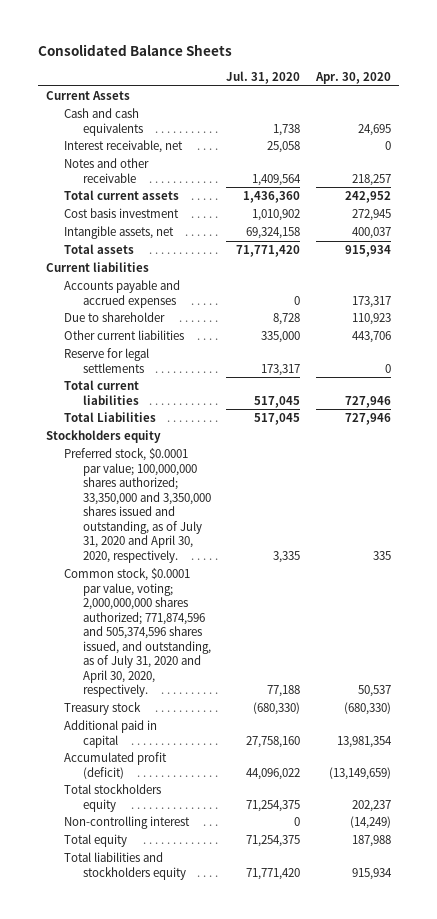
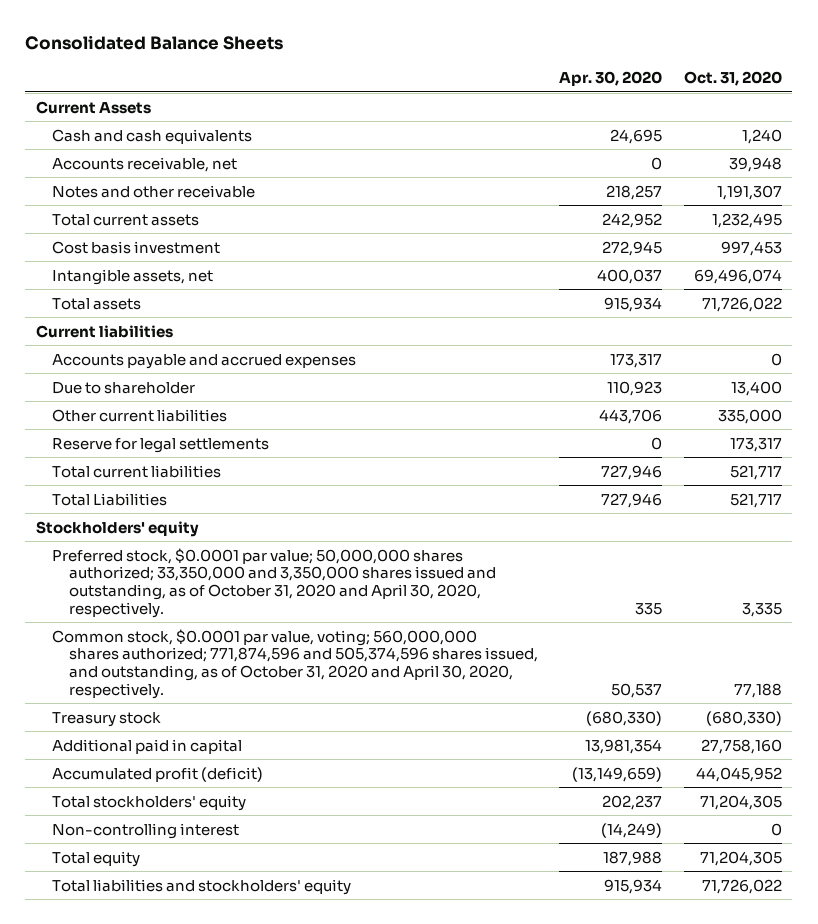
[226,70,301,84] Jul. 31, 2020 -> none
none -> [683,70,782,86] Oct. 31, 2020
[64,140,184,154] Interest receivable, net -> [52,156,238,172] Accounts receivable, net
[46,430,162,444] Stockholders equity -> [36,520,200,537] Stockholders' equity
[64,448,211,563] Preferred stock, $0.0001 par value; 100,000,000 shares authorized; 33,350,000 and 3,350,000 shares issued and outstanding, as of July 31, 2020 and April 30, 2020, respectively. -> [52,547,496,618] Preferred stock, $0.0001 par value; 50,000,000 shares authorized; 33,350,000 and 3,350,000 shares issued and outstanding, as of October 31, 2020 and April 30, 2020, respectively.
[64,568,211,698] Common stock, $0.0001 par value, voting; 2,000,000,000 shares authorized; 771,874,596 and 505,374,596 shares issued, and outstanding, as of July 31, 2020 and April 30, 2020, respectively. -> [52,628,538,699] Common stock, $0.0001 par value, voting; 560,000,000 shares authorized; 771,874,596 and 505,374,596 shares issued, and outstanding, as of October 31, 2020 and April 30, 2020, respectively.
[64,784,162,812] Total stockholders equity -> [52,794,247,811] Total stockholders' equity
[64,852,186,880] Total liabilities and stockholders equity -> [52,878,352,895] Total liabilities and stockholders' equity

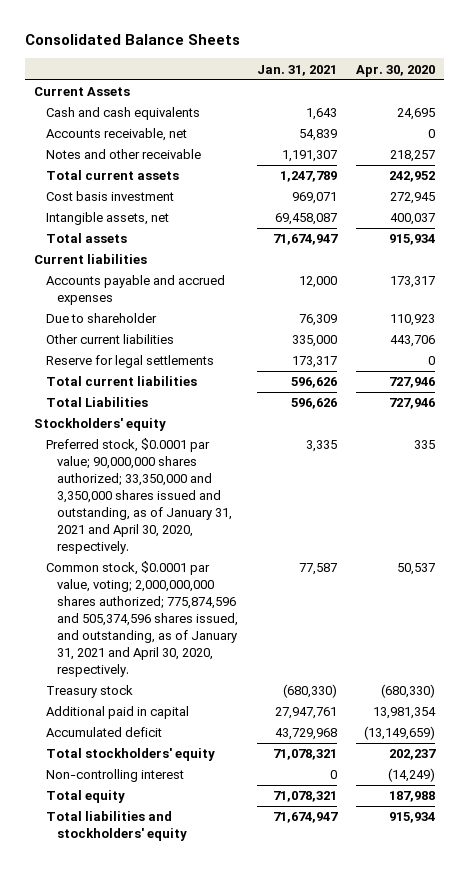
[683,70,782,86] Oct. 31, 2020 -> none
none -> [256,64,337,76] Jan. 31, 2021
[52,547,496,618] Preferred stock, $0.0001 par value; 50,000,000 shares authorized; 33,350,000 and 3,350,000 shares issued and outstanding, as of October 31, 2020 and April 30, 2020, respectively. -> [45,438,232,555] Preferred stock, $0.0001 par value; 90,000,000 shares authorized; 33,350,000 and 3,350,000 shares issued and outstanding, as of January 31, 2021 and April 30, 2020, respectively.
[52,628,538,699] Common stock, $0.0001 par value, voting; 560,000,000 shares authorized; 771,874,596 and 505,374,596 shares issued, and outstanding, as of October 31, 2020 and April 30, 2020, respectively. -> [45,561,238,678] Common stock, $0.0001 par value, voting; 2,000,000,000 shares authorized; 775,874,596 and 505,374,596 shares issued, and outstanding, as of January 31, 2021 and April 30, 2020, respectively.
[52,766,264,782] Accumulated profit (deficit) -> [45,727,162,738] Accumulated deficit

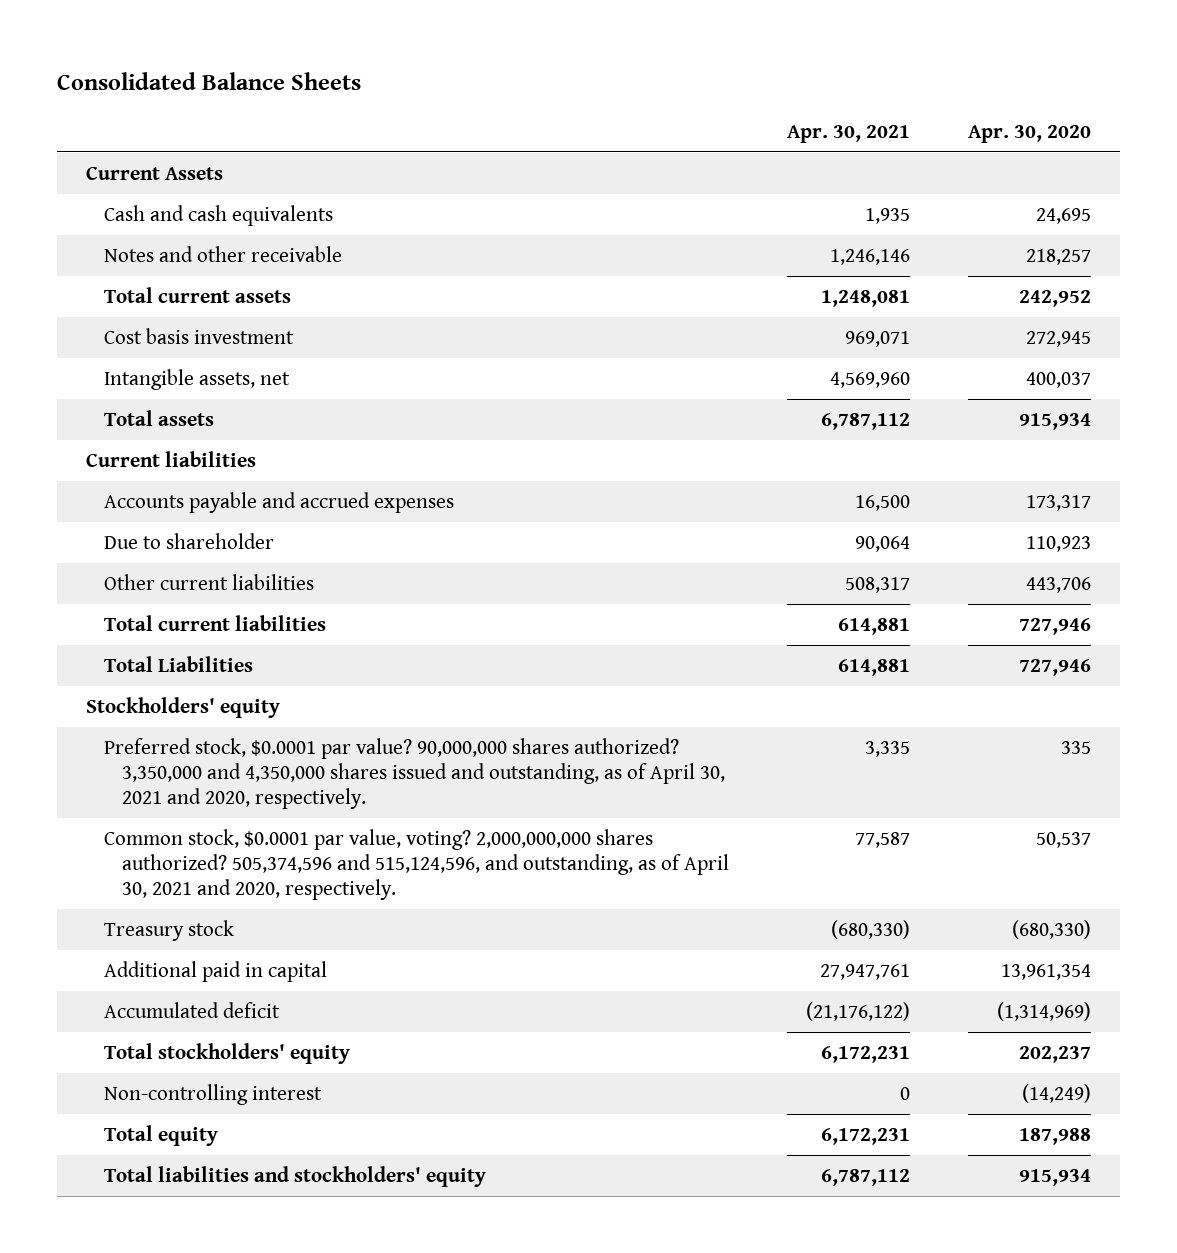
[256,64,337,76] Jan. 31, 2021 -> none
none -> [786,124,910,143] Apr. 30, 2021
[45,128,187,142] Accounts receivable, net -> none
[45,355,214,369] Reserve for legal settlements -> none
[45,438,232,555] Preferred stock, $0.0001 par value; 90,000,000 shares authorized; 33,350,000 and 3,350,000 shares issued and outstanding, as of January 31, 2021 and April 30, 2020, respectively. -> [104,737,725,810] Preferred stock, $0.0001 par value? 90,000,000 shares authorized? 3,350,000 and 4,350,000 shares issued and outstanding, as of April 30, 2021 and 2020, respectively.
[45,561,238,678] Common stock, $0.0001 par value, voting; 2,000,000,000 shares authorized; 775,874,596 and 505,374,596 shares issued, and outstanding, as of January 31, 2021 and April 30, 2020, respectively. -> [104,828,729,901] Common stock, $0.0001 par value, voting? 2,000,000,000 shares authorized? 505,374,596 and 515,124,596, and outstanding, as of April 30, 2021 and 2020, respectively.
[372,707,436,720] 13,981,354 -> [1000,963,1091,980] 13,961,354
[363,726,435,741] (13,149,659) -> [996,1001,1091,1021] (1,314,969)

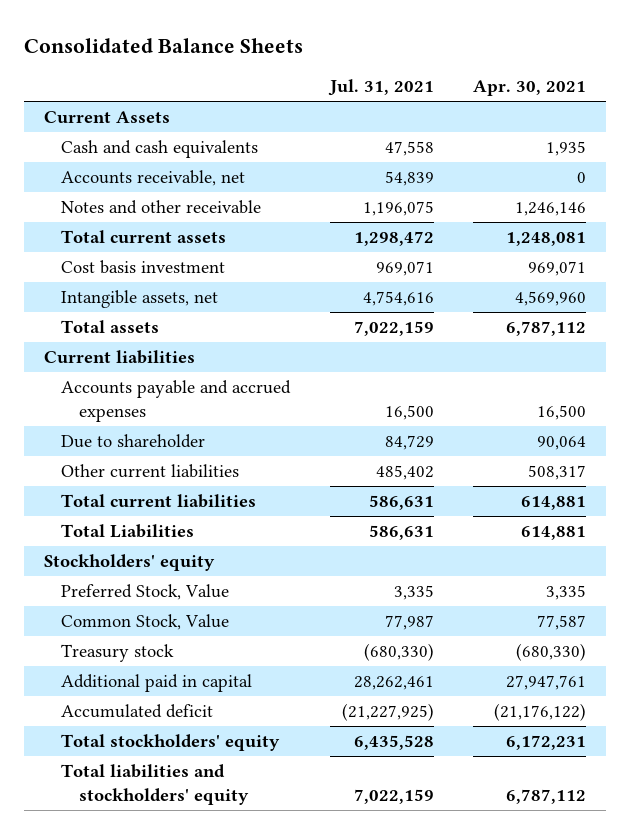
[967,124,1091,143] Apr. 30, 2020 -> none
none -> [327,79,434,97] Jul. 31, 2021
none -> [61,169,246,186] Accounts receivable, net
[104,737,725,810] Preferred stock, $0.0001 par value? 90,000,000 shares authorized? 3,350,000 and 4,350,000 shares issued and outstanding, as of April 30, 2021 and 2020, respectively. -> [61,583,230,600] Preferred Stock, Value
[104,828,729,901] Common stock, $0.0001 par value, voting? 2,000,000,000 shares authorized? 505,374,596 and 515,124,596, and outstanding, as of April 30, 2021 and 2020, respectively. -> [61,613,230,630] Common Stock, Value
[104,1083,323,1105] Non-controlling interest -> none
[104,1124,219,1146] Total equity -> none

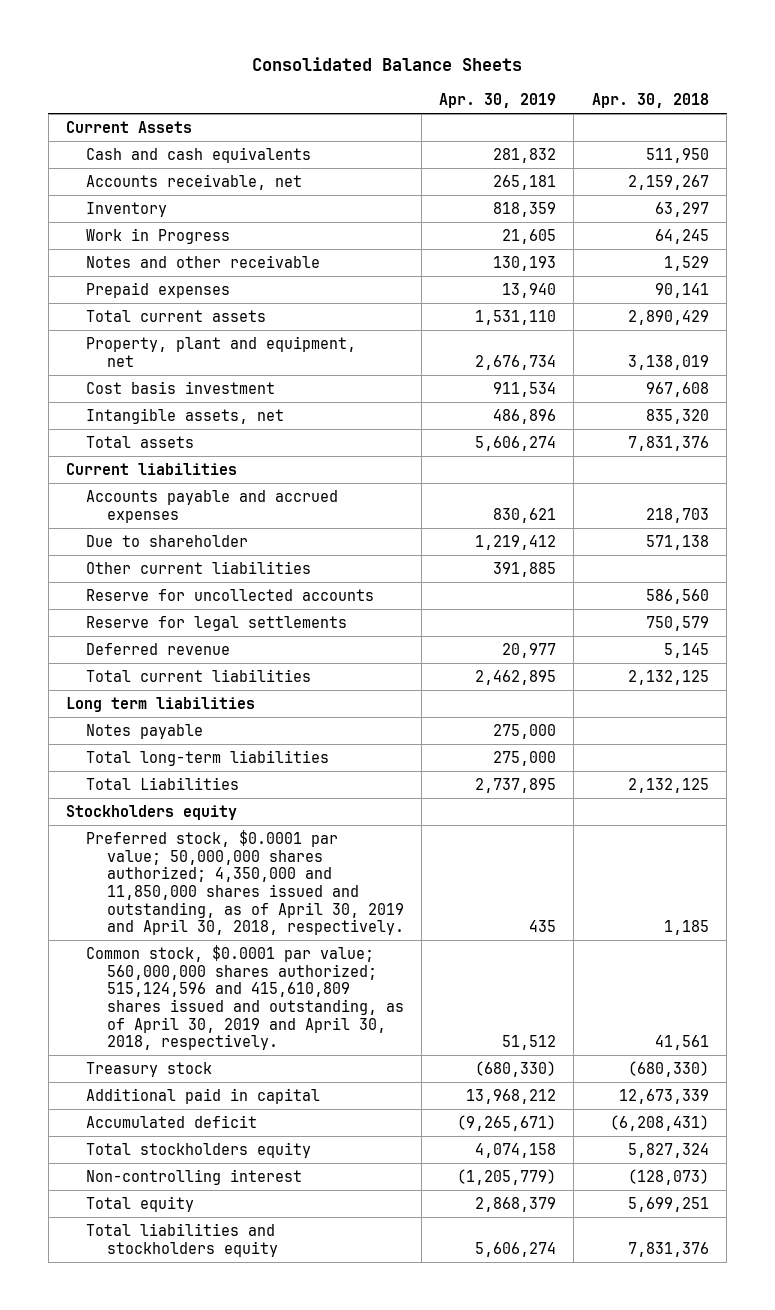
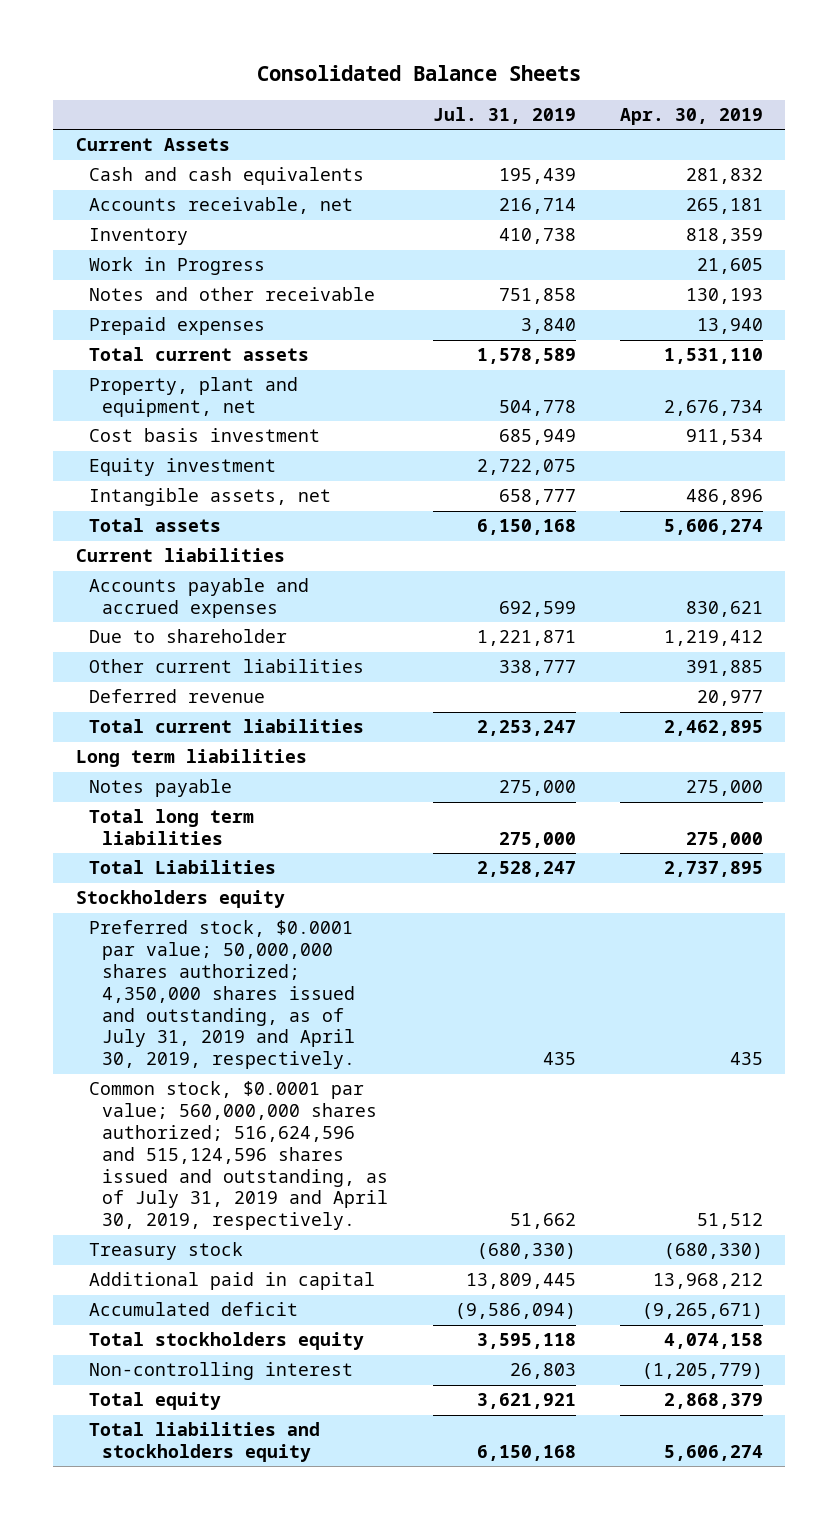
[591,93,709,109] Apr. 30, 2018 -> none
none -> [432,106,576,124] Jul. 31, 2019
none -> [88,458,276,477] Equity investment
[86,588,375,601] Reserve for uncollected accounts -> none
[86,615,348,631] Reserve for legal settlements -> none
[86,749,330,766] Total long-term liabilities -> [88,809,254,846] Total long term liabilities
[86,829,404,936] Preferred stock, $0.0001 par value; 50,000,000 shares authorized; 4,350,000 and 11,850,000 shares issued and outstanding, as of April 30, 2019 and April 30, 2018, respectively. -> [88,920,355,1070] Preferred stock, $0.0001 par value; 50,000,000 shares authorized; 4,350,000 shares issued and outstanding, as of July 31, 2019 and April 30, 2019, respectively.
[86,944,404,1051] Common stock, $0.0001 par value; 560,000,000 shares authorized; 515,124,596 and 415,610,809 shares issued and outstanding, as of April 30, 2019 and April 30, 2018, respectively. -> [88,1081,388,1231] Common stock, $0.0001 par value; 560,000,000 shares authorized; 516,624,596 and 515,124,596 shares issued and outstanding, as of July 31, 2019 and April 30, 2019, respectively.

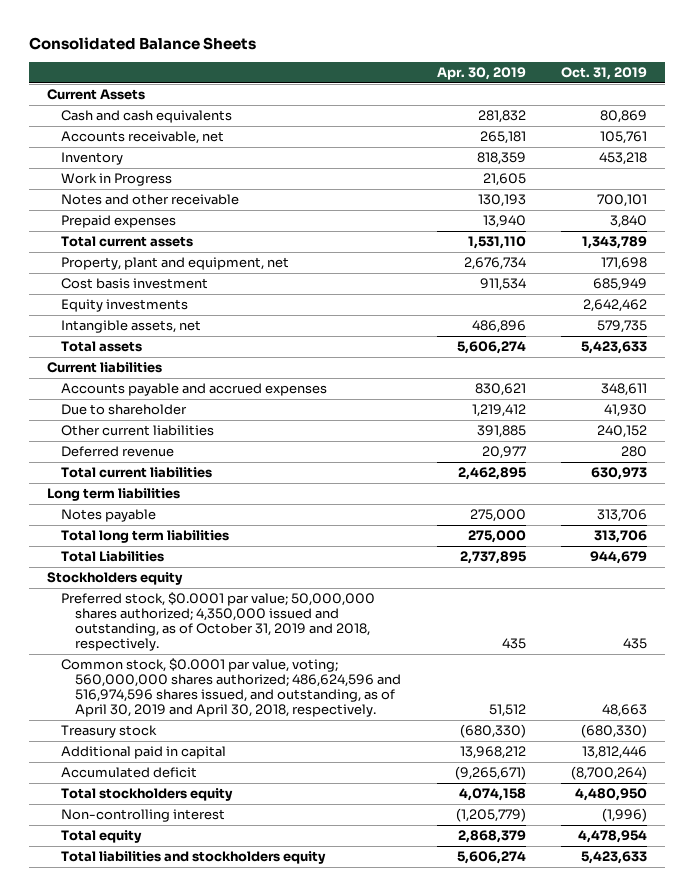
[432,106,576,124] Jul. 31, 2019 -> none
none -> [561,67,648,81] Oct. 31, 2019
[88,458,276,477] Equity investment -> [60,299,188,313] Equity investments
[88,920,355,1070] Preferred stock, $0.0001 par value; 50,000,000 shares authorized; 4,350,000 shares issued and outstanding, as of July 31, 2019 and April 30, 2019, respectively. -> [60,592,375,652] Preferred stock, $0.0001 par value; 50,000,000 shares authorized; 4,350,000 issued and outstanding, as of October 31, 2019 and 2018, respectively.
[88,1081,388,1231] Common stock, $0.0001 par value; 560,000,000 shares authorized; 516,624,596 and 515,124,596 shares issued and outstanding, as of July 31, 2019 and April 30, 2019, respectively. -> [60,658,401,718] Common stock, $0.0001 par value, voting; 560,000,000 shares authorized; 486,624,596 and 516,974,596 shares issued, and outstanding, as of April 30, 2019 and April 30, 2018, respectively.

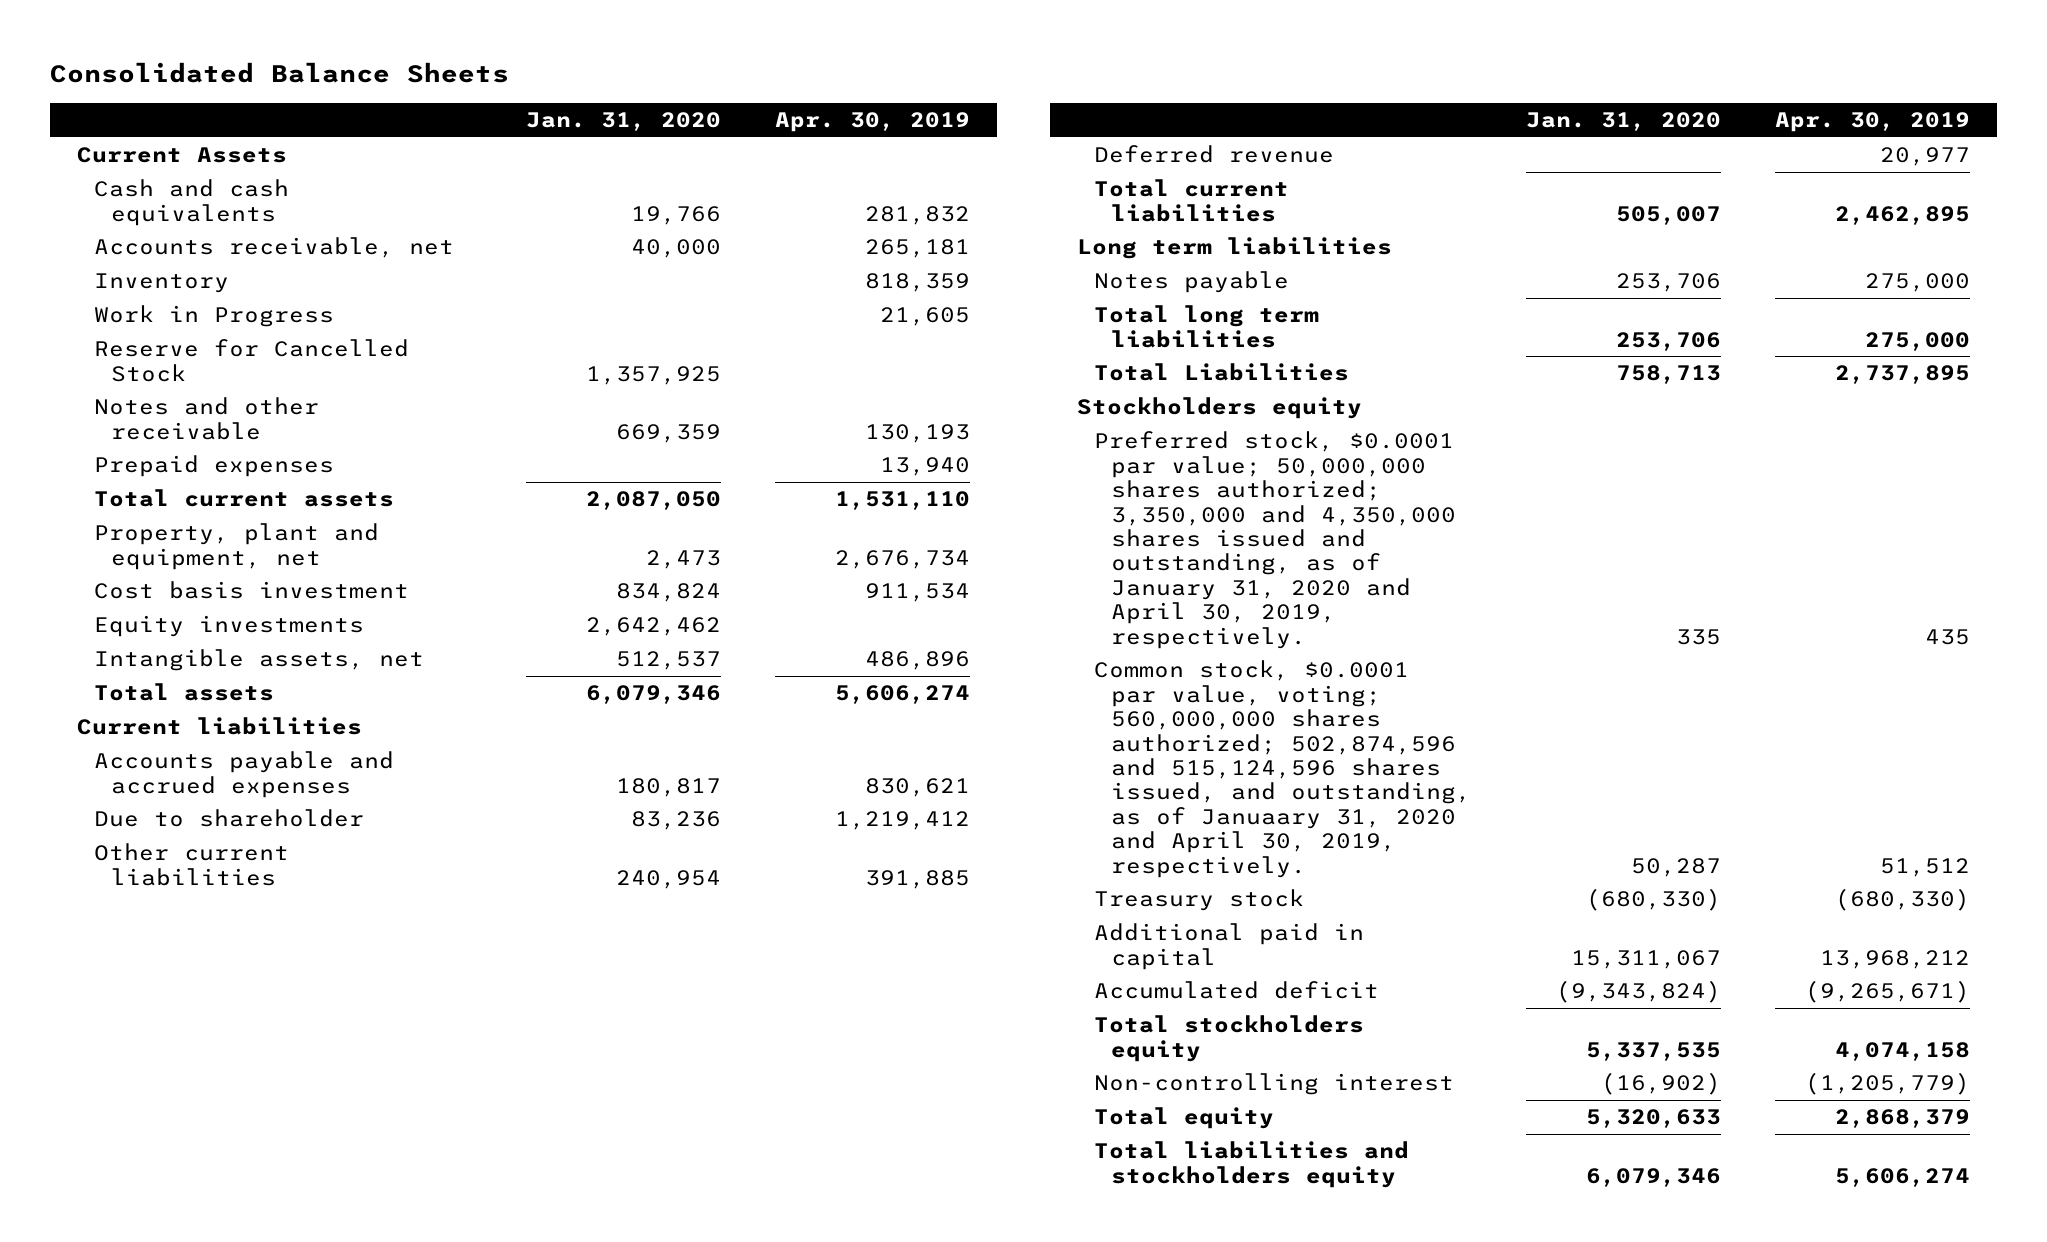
[561,67,648,81] Oct. 31, 2019 -> none
none -> [525,112,721,132] Jan. 31, 2020
none -> [94,339,410,382] Reserve for Cancelled Stock
[60,592,375,652] Preferred stock, $0.0001 par value; 50,000,000 shares authorized; 4,350,000 issued and outstanding, as of October 31, 2019 and 2018, respectively. -> [1093,431,1457,649] Preferred stock, $0.0001 par value; 50,000,000 shares authorized; 3,350,000 and 4,350,000 shares issued and outstanding, as of January 31, 2020 and April 30, 2019, respectively.
[60,658,401,718] Common stock, $0.0001 par value, voting; 560,000,000 shares authorized; 486,624,596 and 516,974,596 shares issued, and outstanding, as of April 30, 2019 and April 30, 2018, respectively. -> [1093,660,1472,878] Common stock, $0.0001 par value, voting; 560,000,000 shares authorized; 502,874,596 and 515,124,596 shares issued, and outstanding, as of Januaary 31, 2020 and April 30, 2019, respectively.

